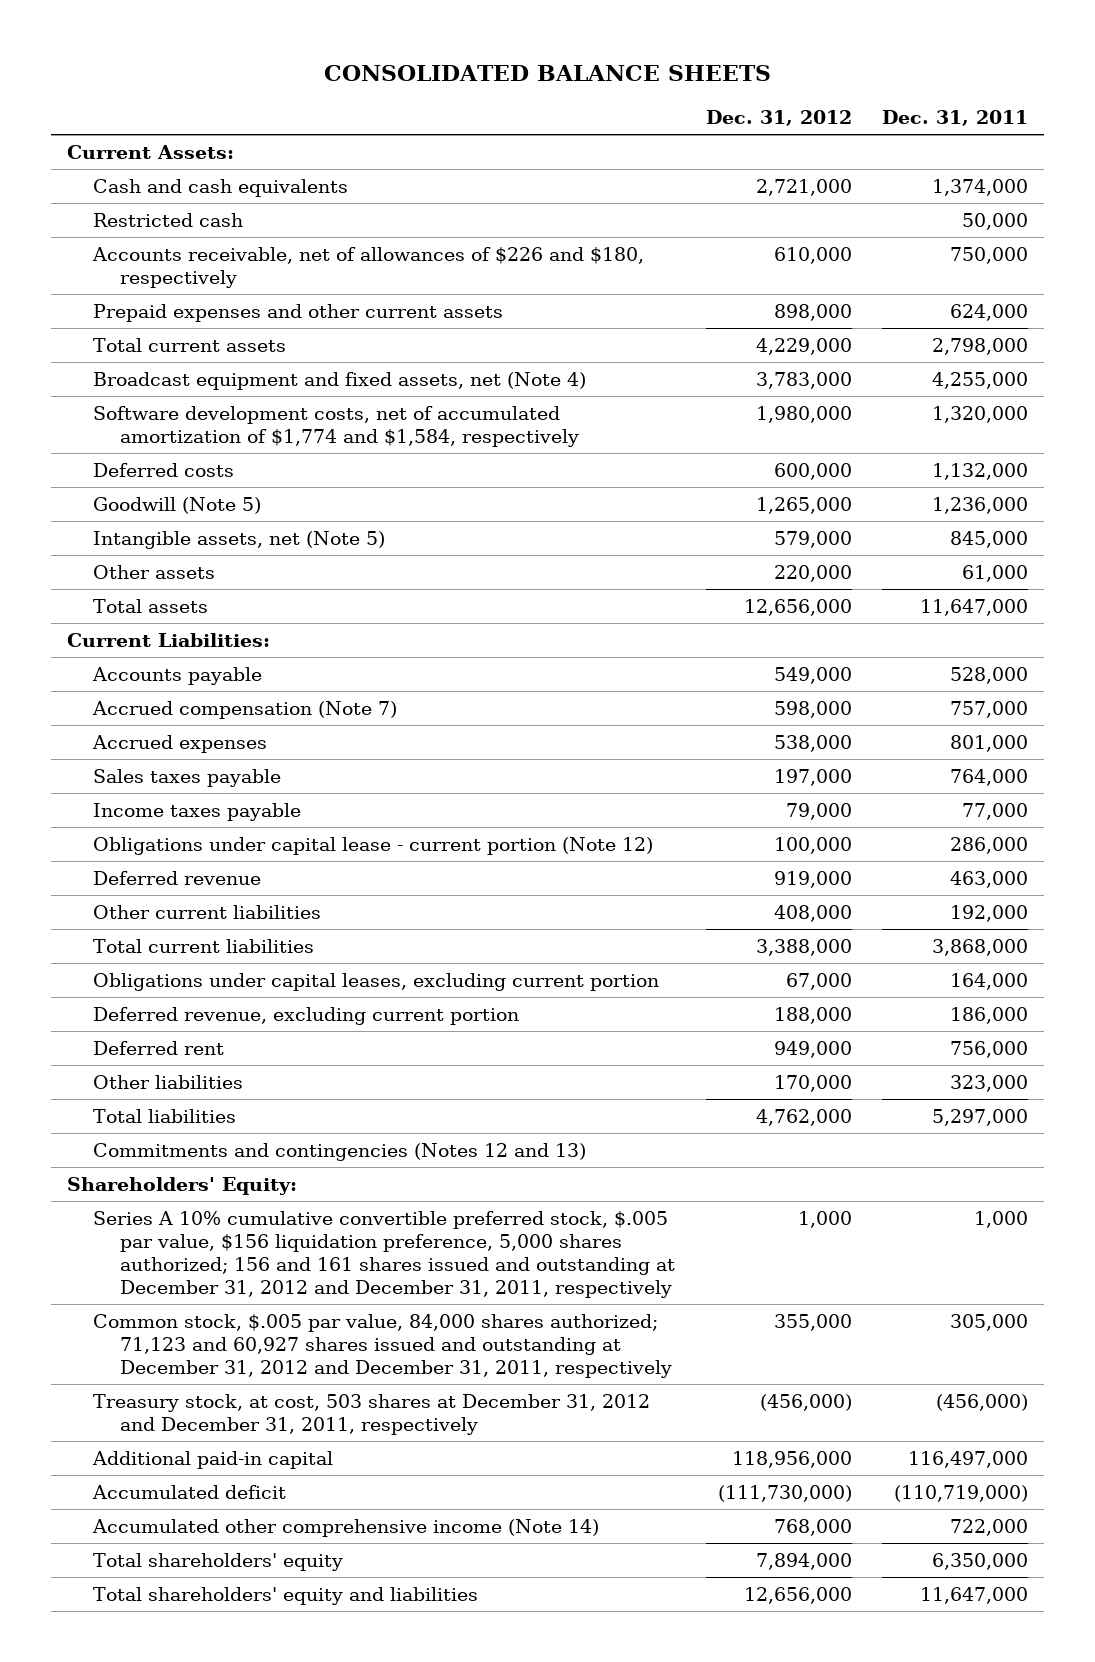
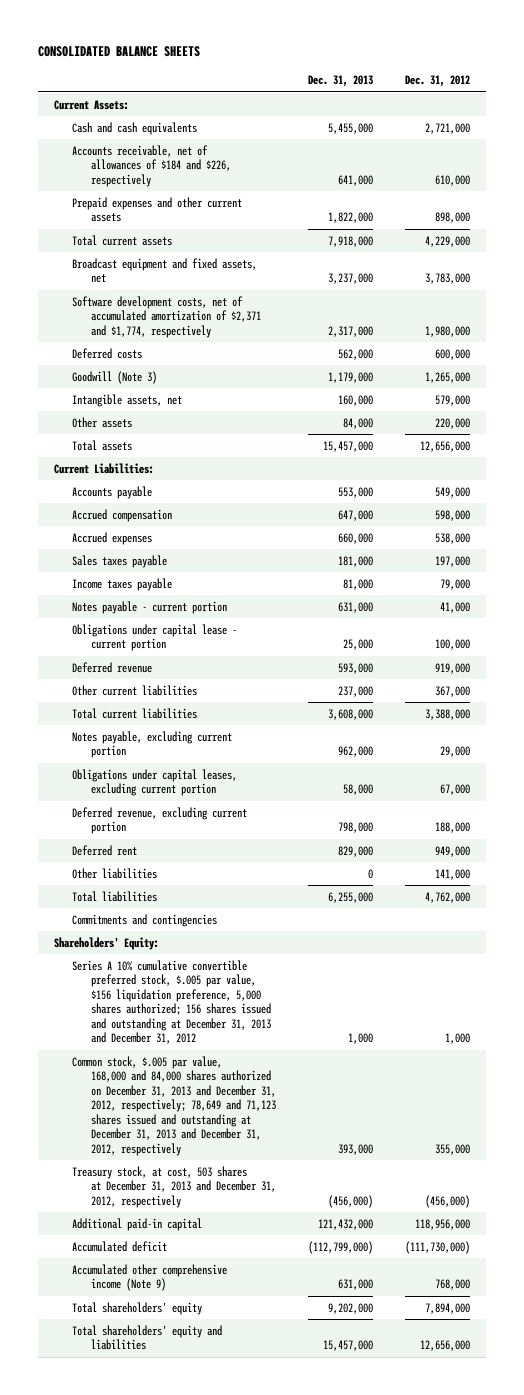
[882,110,1029,127] Dec. 31, 2011 -> none
none -> [307,75,373,88] Dec. 31, 2013
[93,213,244,228] Restricted cash -> none
[92,247,645,289] Accounts receivable, net of allowances of $226 and $180, respectively -> [72,144,231,187] Accounts receivable, net of allowances of $184 and $226, respectively
[93,372,587,391] Broadcast equipment and fixed assets, net (Note 4) -> [72,257,258,284] Broadcast equipment and fixed assets, net
[93,406,580,448] Software development costs, net of accumulated amortization of $1,774 and $1,584, respectively -> [72,295,261,338] Software development costs, net of accumulated amortization of $2,371 and $1,774, respectively
[93,497,262,515] Goodwill (Note 5) -> [72,370,158,384] Goodwill (Note 3)
[93,531,386,550] Intangible assets, net (Note 5) -> [72,393,183,407] Intangible assets, net
[92,701,398,720] Accrued compensation (Note 7) -> [72,508,173,522] Accrued compensation
none -> [72,600,228,614] Notes payable - current portion
[93,837,654,856] Obligations under capital lease - current portion (Note 12) -> [72,623,238,652] Obligations under capital lease - current portion
[773,905,852,923] 408,000 -> [435,685,471,697] 367,000
none -> [72,730,233,759] Notes payable, excluding current portion
[773,1075,852,1093] 170,000 -> [435,868,471,880] 141,000
[93,1143,587,1162] Commitments and contingencies (Notes 12 and 13) -> [72,913,218,927] Commitments and contingencies
[93,1211,676,1298] Series A 10% cumulative convertible preferred stock, $.005 par value, $156 liquidation preference, 5,000 shares authorized; 156 and 161 shares issued and outstanding at December 31, 2012 and December 31, 2011, respectively -> [72,959,271,1045] Series A 10% cumulative convertible preferred stock, $.005 par value, $156 liquidation preference, 5,000 shares authorized; 156 shares issued and outstanding at December 31, 2013 and December 31, 2012
[93,1314,673,1378] Common stock, $.005 par value, 84,000 shares authorized; 71,123 and 60,927 shares issued and outstanding at December 31, 2012 and December 31, 2011, respectively -> [72,1055,276,1156] Common stock, $.005 par value, 168,000 and 84,000 shares authorized on December 31, 2013 and December 31, 2012, respectively; 78,649 and 71,123 shares issued and outstanding at December 31, 2013 and December 31, 2012, respectively
[93,1394,651,1436] Treasury stock, at cost, 503 shares at December 31, 2012 and December 31, 2011, respectively -> [72,1165,276,1208] Treasury stock, at cost, 503 shares at December 31, 2013 and December 31, 2012, respectively
[92,1519,600,1538] Accumulated other comprehensive income (Note 14) -> [72,1263,228,1292] Accumulated other comprehensive income (Note 9)

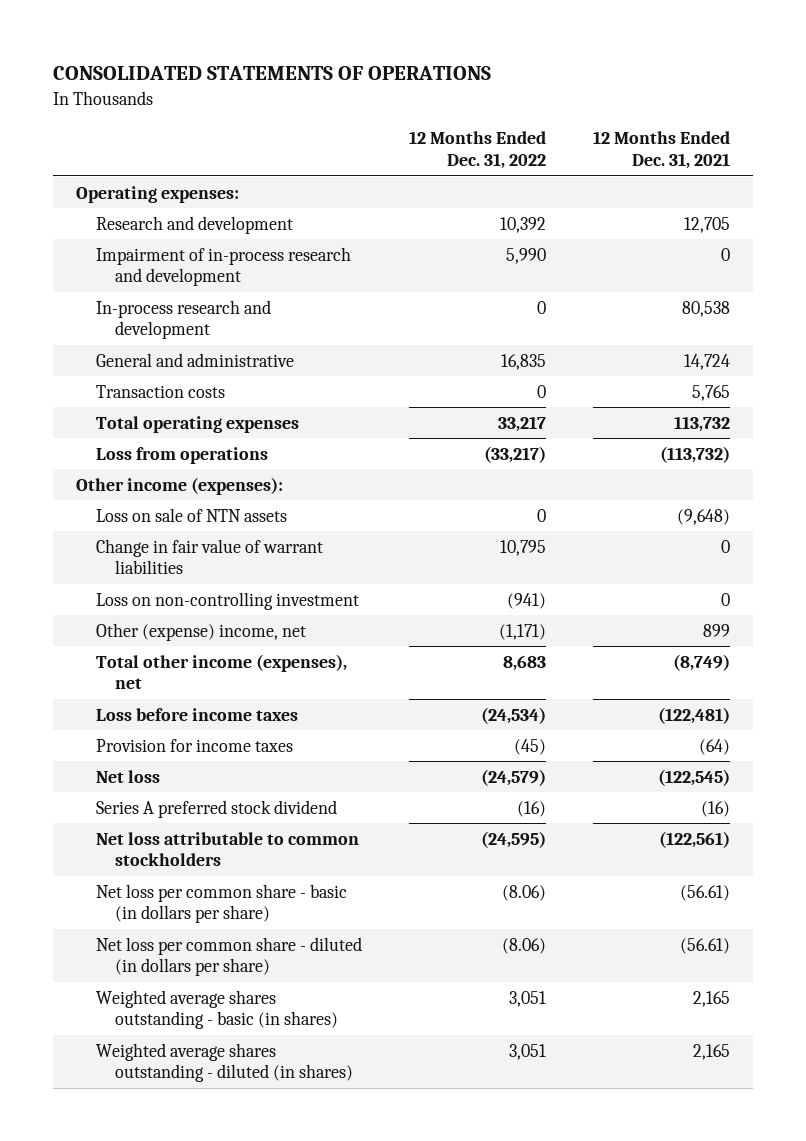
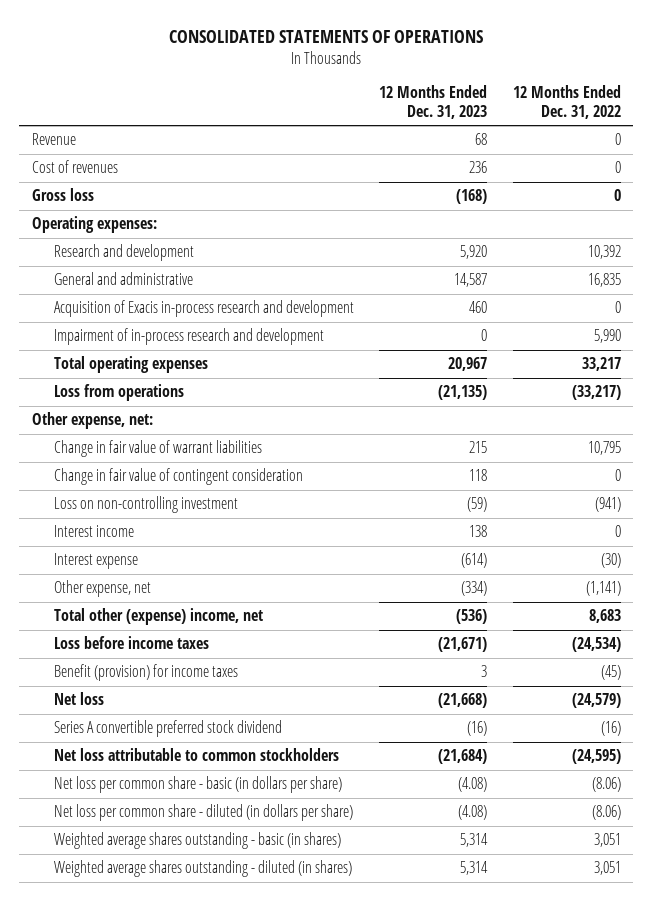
[592,131,730,170] 12 Months Ended Dec. 31, 2021 -> none
none -> [379,85,488,119] 12 Months Ended Dec. 31, 2023
none -> [31,133,76,146] Revenue
none -> [31,160,118,174] Cost of revenues
none -> [31,188,94,202] Gross loss
[95,299,271,340] In-process research and development -> none
[95,384,225,398] Transaction costs -> none
none -> [53,300,354,318] Acquisition of Exacis in-process research and development
[95,246,351,287] Impairment of in-process research and development -> [53,328,324,346] Impairment of in-process research and development
[76,476,284,495] Other income (expenses): -> none
[95,507,287,522] Loss on sale of NTN assets -> none
none -> [31,412,153,430] Other expense, net:
none -> [53,468,303,486] Change in fair value of contingent consideration
none -> [53,525,134,538] Interest income
none -> [53,553,138,570] Interest expense
[95,622,306,641] Other (expense) income, net -> [53,580,151,598] Other expense, net
[498,623,546,640] (1,171) -> [585,581,621,597] (1,141)
[95,653,347,690] Total other income (expenses), net -> [53,608,263,626] Total other (expense) income, net
[95,738,293,752] Provision for income taxes -> [53,664,238,682] Benefit (provision) for income taxes
[95,799,337,818] Series A preferred stock dividend -> [53,720,282,738] Series A convertible preferred stock dividend

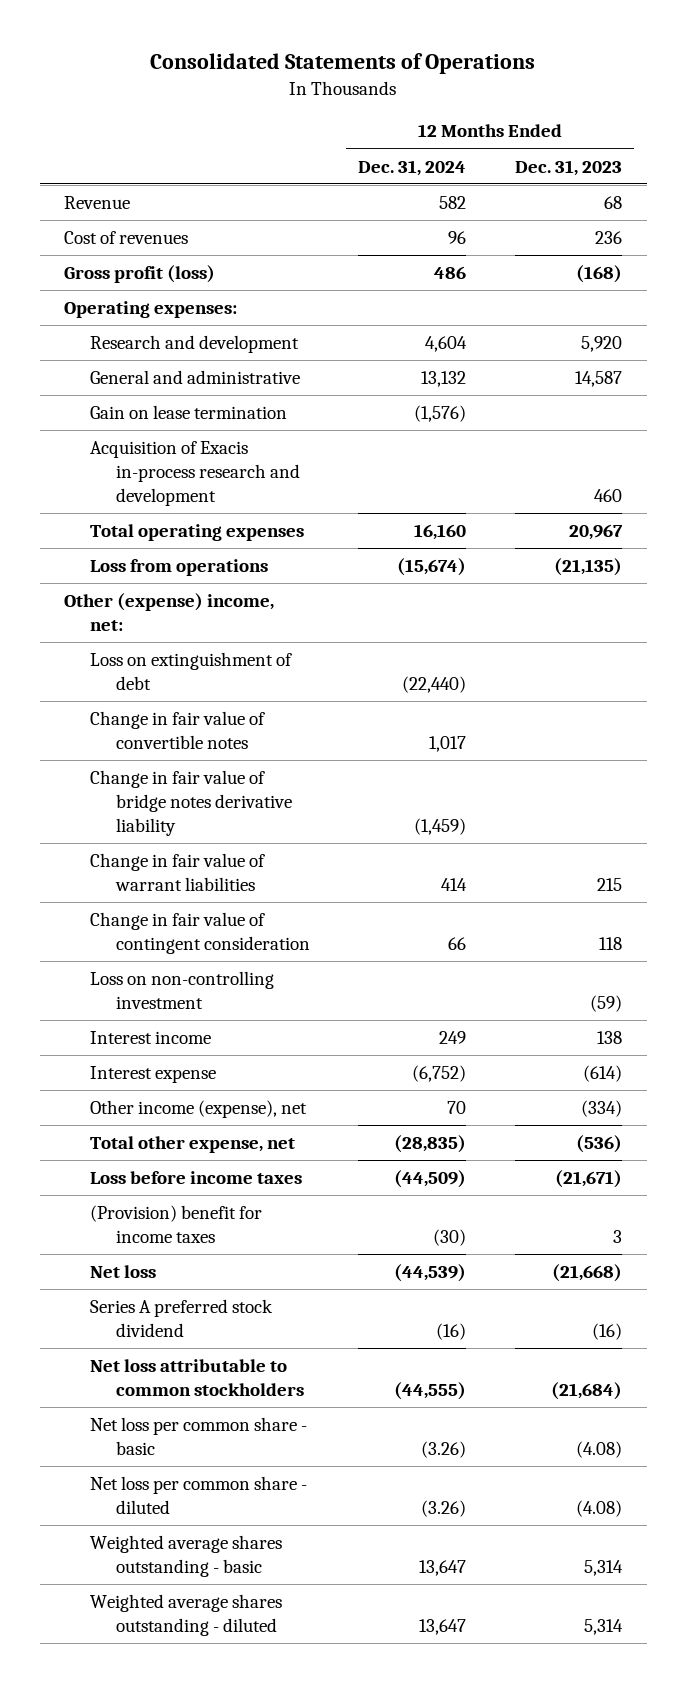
[169,29,484,43] CONSOLIDATED STATEMENTS OF OPERATIONS -> [150,52,536,74] Consolidated Statements of Operations
[512,85,621,119] 12 Months Ended Dec. 31, 2022 -> none
none -> [358,159,467,176] Dec. 31, 2024
[31,188,94,202] Gross loss -> [64,265,216,284] Gross profit (loss)
none -> [89,405,287,420] Gain on lease termination
[53,328,324,346] Impairment of in-process research and development -> none
[31,412,153,430] Other expense, net: -> [64,593,275,632] Other (expense) income, net:
none -> [89,652,292,691] Loss on extinguishment of debt
none -> [89,711,265,750] Change in fair value of convertible notes
none -> [89,770,292,836] Change in fair value of bridge notes derivative liability
[53,580,151,598] Other expense, net -> [89,1100,307,1119] Other income (expense), net
[53,608,263,626] Total other (expense) income, net -> [89,1136,295,1154] Total other expense, net
[53,664,238,682] Benefit (provision) for income taxes -> [89,1205,262,1244] (Provision) benefit for income taxes
[53,720,282,738] Series A convertible preferred stock dividend -> [89,1299,273,1338] Series A preferred stock dividend
[53,776,342,794] Net loss per common share - basic (in dollars per share) -> [89,1417,307,1456] Net loss per common share - basic
[53,804,353,822] Net loss per common share - diluted (in dollars per share) -> [89,1476,307,1515] Net loss per common share - diluted
[53,832,341,850] Weighted average shares outstanding - basic (in shares) -> [89,1535,282,1578] Weighted average shares outstanding - basic
[53,860,352,878] Weighted average shares outstanding - diluted (in shares) -> [89,1594,282,1637] Weighted average shares outstanding - diluted

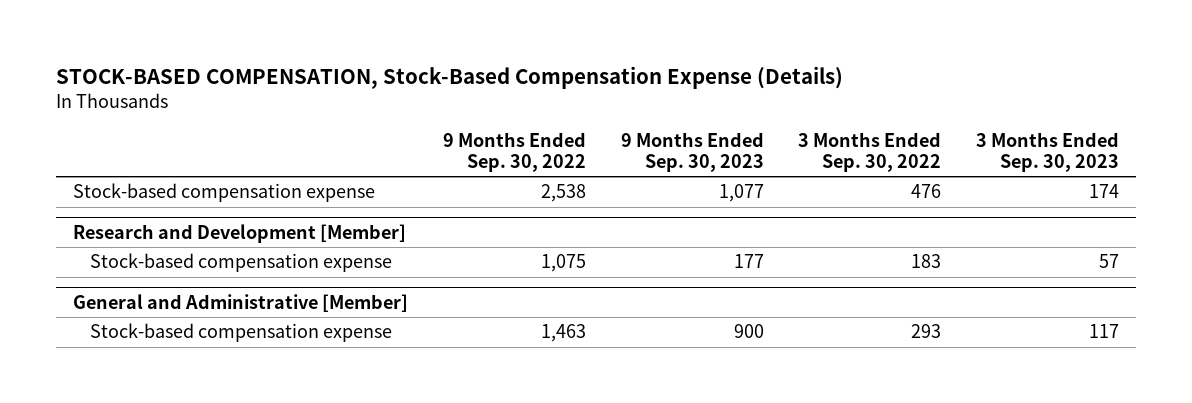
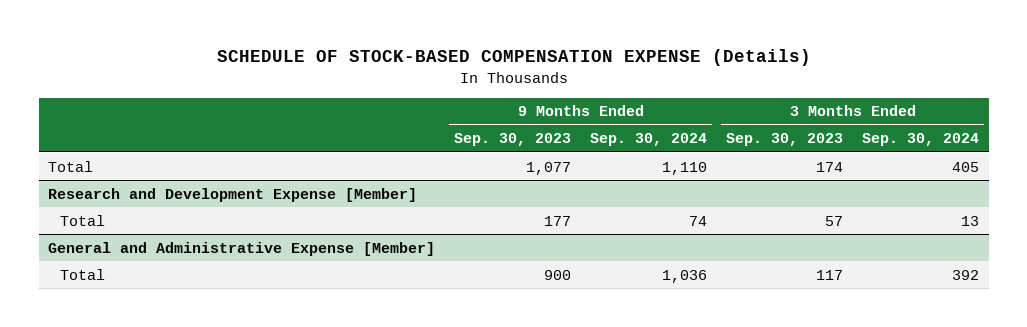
[55,65,843,89] STOCK-BASED COMPENSATION, Stock-Based Compensation Expense (Details) -> [216,49,811,67] SCHEDULE OF STOCK-BASED COMPENSATION EXPENSE (Details)
[442,131,586,172] 9 Months Ended Sep. 30, 2022 -> none
[798,131,942,172] 3 Months Ended Sep. 30, 2022 -> none
none -> [590,133,708,147] Sep. 30, 2024
none -> [862,133,980,147] Sep. 30, 2024
[73,183,376,203] Stock-based compensation expense -> [48,160,94,172] Total
[73,223,407,243] Research and Development [Member] -> [48,187,418,202] Research and Development Expense [Member]
[90,253,393,273] Stock-based compensation expense -> [59,214,105,226] Total
[73,293,409,312] General and Administrative [Member] -> [48,241,436,256] General and Administrative Expense [Member]
[90,323,393,343] Stock-based compensation expense -> [59,268,105,280] Total

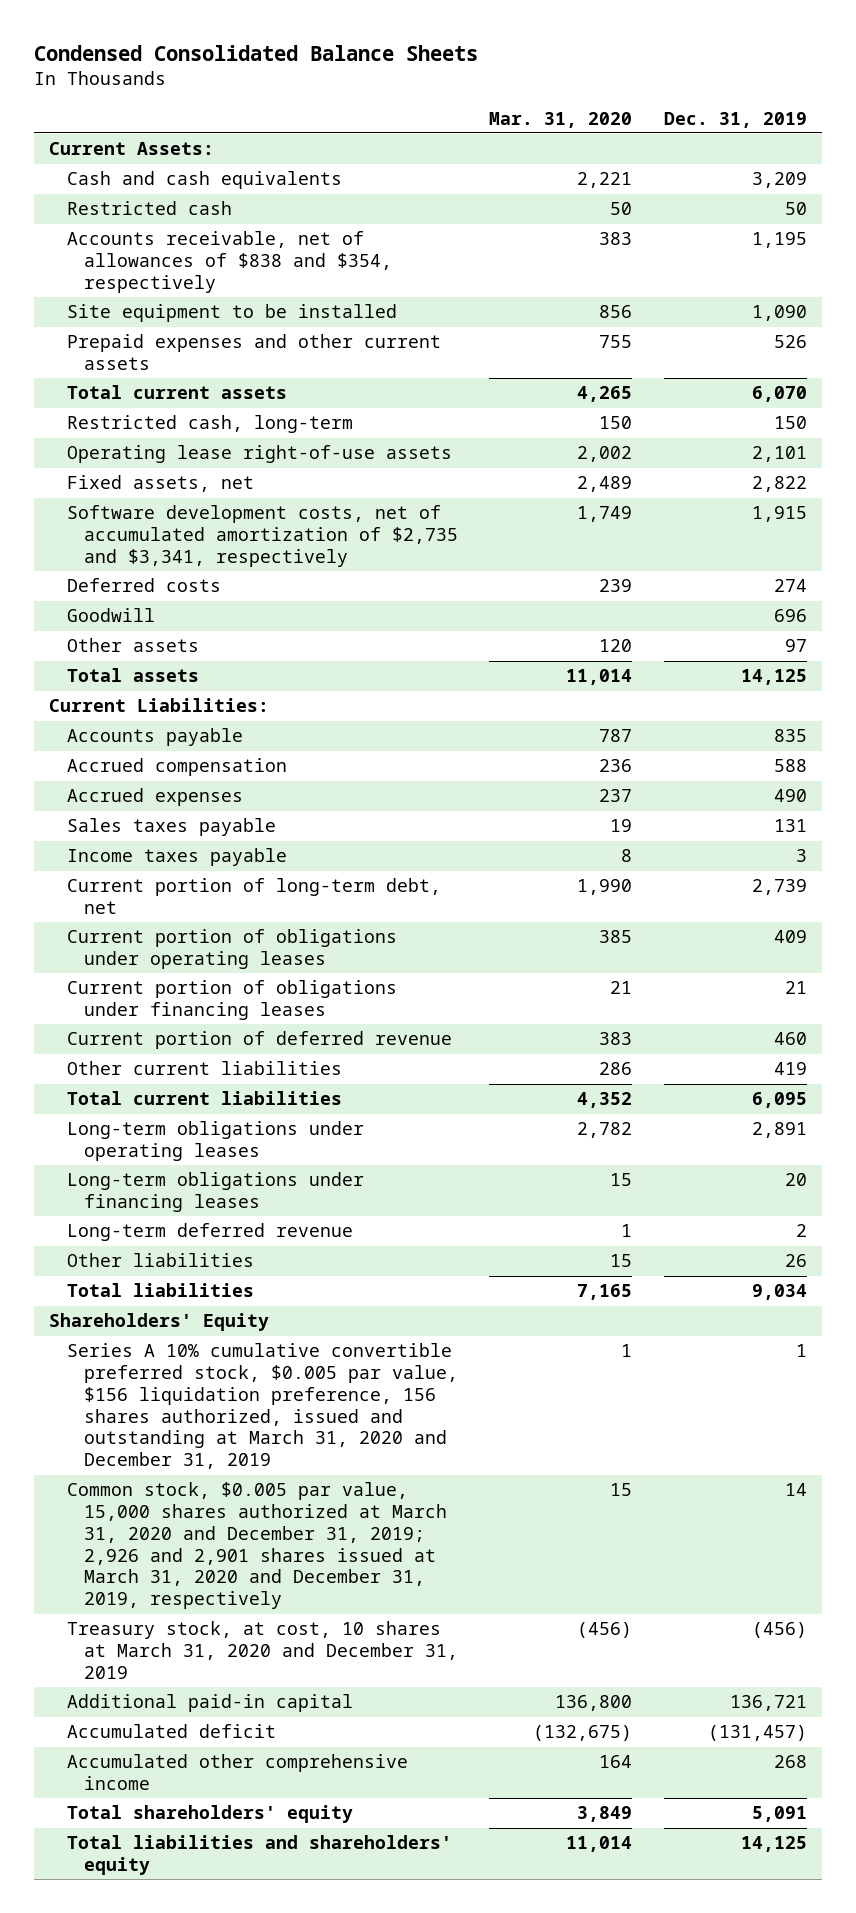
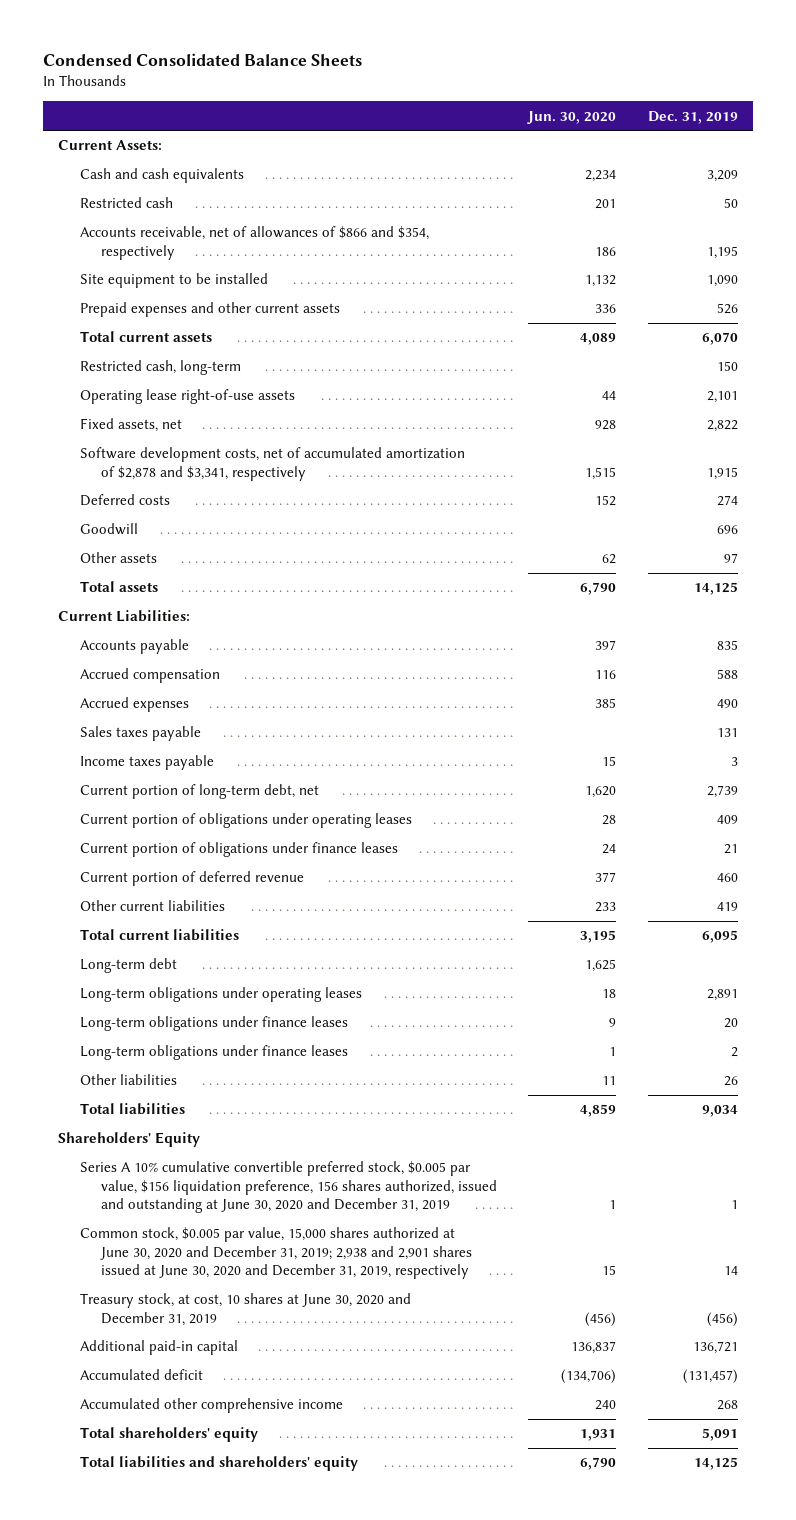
[489,111,633,128] Mar. 31, 2020 -> none
none -> [527,110,617,124] Jun. 30, 2020
[66,231,393,293] Accounts receivable, net of allowances of $838 and $354, respectively -> [79,226,429,260] Accounts receivable, net of allowances of $866 and $354, respectively
[66,505,459,567] Software development costs, net of accumulated amortization of $2,735 and $3,341, respectively -> [79,447,465,481] Software development costs, net of accumulated amortization of $2,878 and $3,341, respectively
[66,980,397,1021] Current portion of obligations under financing leases -> [79,842,398,858] Current portion of obligations under finance leases
none -> [79,958,177,974] Long-term debt
[66,1223,353,1242] Long-term deferred revenue -> none
[66,1172,364,1213] Long-term obligations under financing leases -> [79,1016,348,1032] Long-term obligations under finance leases
none -> [79,1045,348,1061] Long-term obligations under finance leases
[66,1343,459,1470] Series A 10% cumulative convertible preferred stock, $0.005 par value, $156 liquidation preference, 156 shares authorized, issued and outstanding at March 31, 2020 and December 31, 2019 -> [79,1161,498,1214] Series A 10% cumulative convertible preferred stock, $0.005 par value, $156 liquidation preference, 156 shares authorized, issued and outstanding at June 30, 2020 and December 31, 2019
[66,1482,448,1610] Common stock, $0.005 par value, 15,000 shares authorized at March 31, 2020 and December 31, 2019; 2,926 and 2,901 shares issued at March 31, 2020 and December 31, 2019, respectively -> [79,1227,473,1280] Common stock, $0.005 par value, 15,000 shares authorized at June 30, 2020 and December 31, 2019; 2,938 and 2,901 shares issued at June 30, 2020 and December 31, 2019, respectively
[66,1621,459,1679] Treasury stock, at cost, 10 shares at March 31, 2020 and December 31, 2019 -> [79,1293,411,1326] Treasury stock, at cost, 10 shares at June 30, 2020 and December 31, 2019

